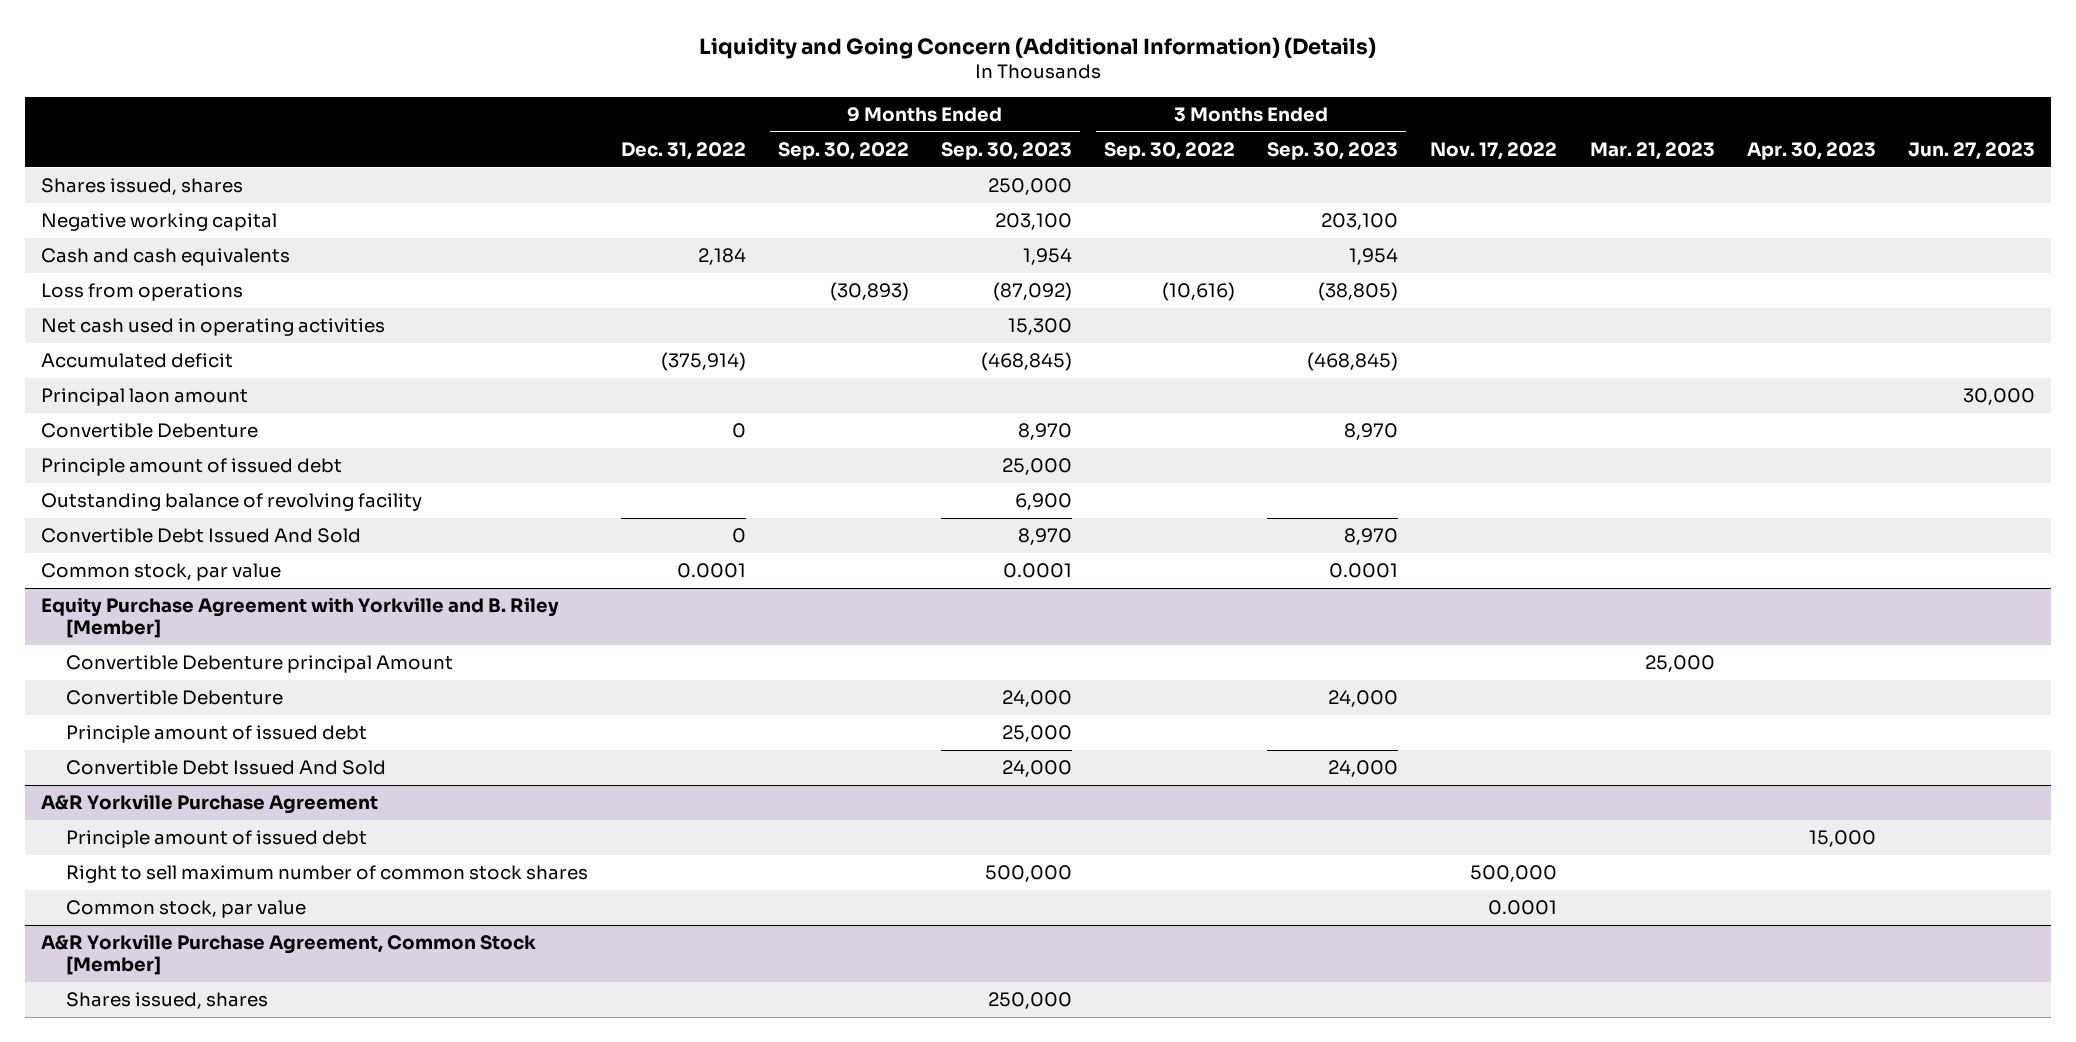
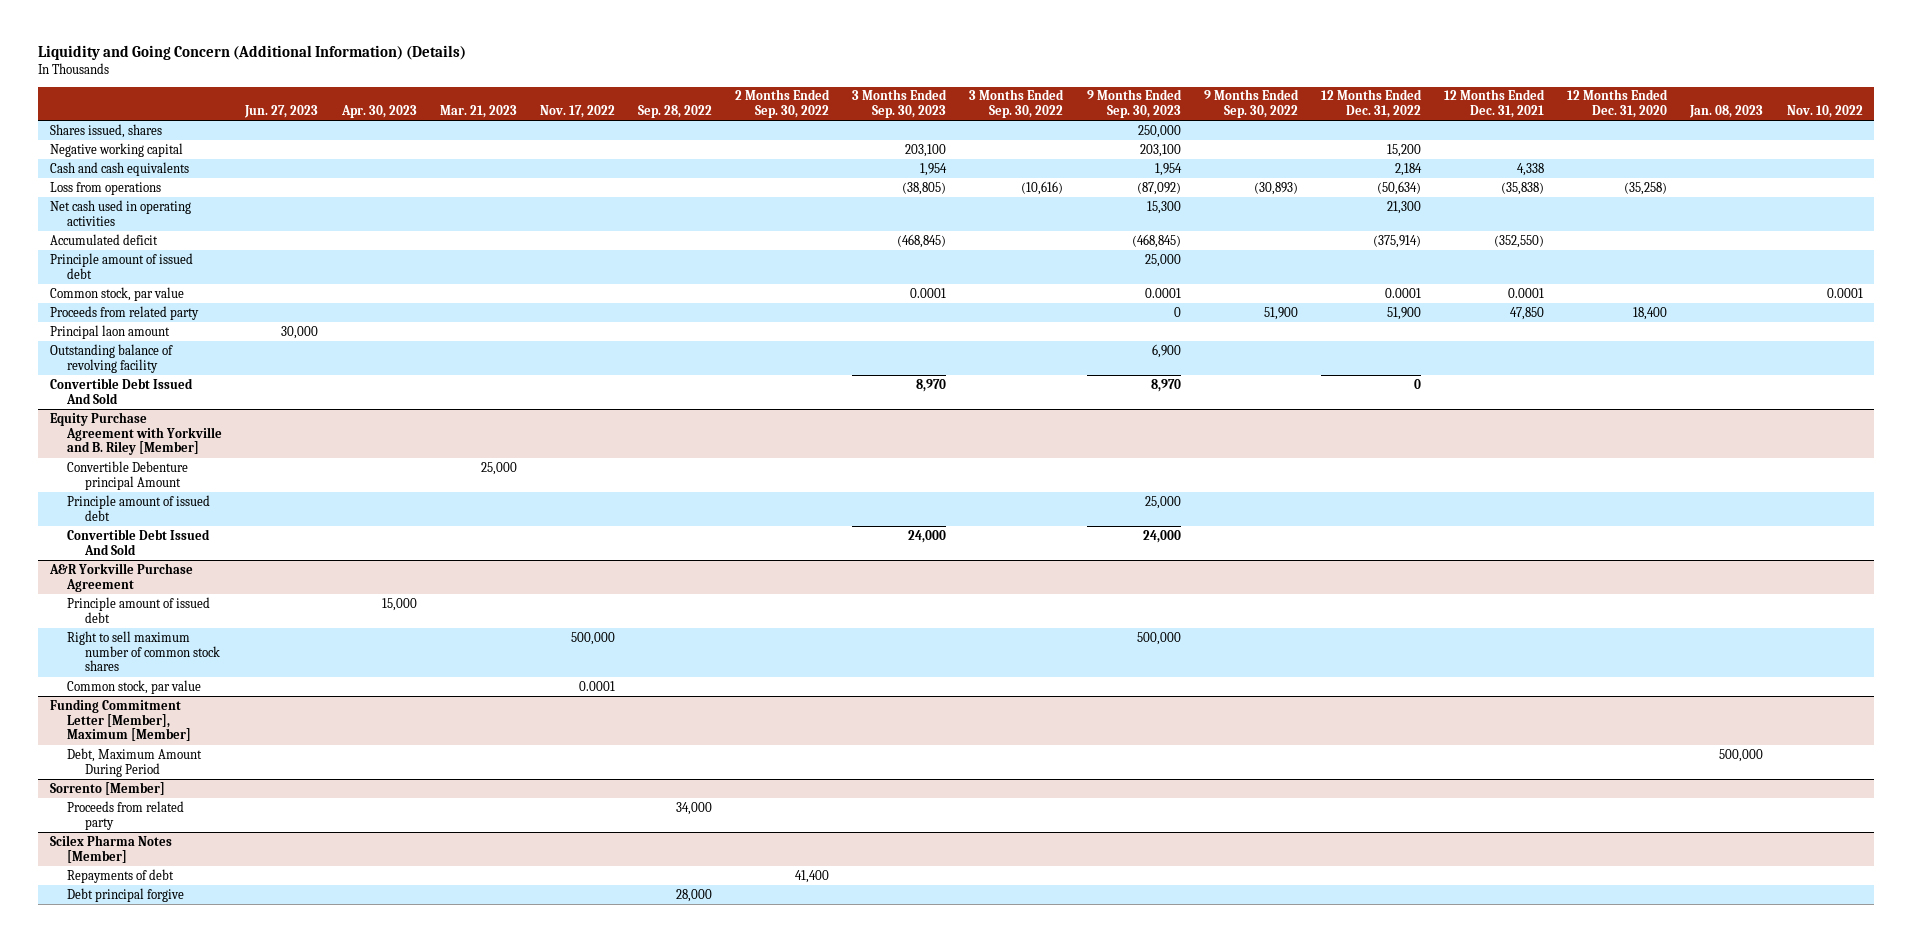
[620,142,746,161] Dec. 31, 2022 -> none
none -> [637,105,712,119] Sep. 28, 2022
none -> [735,89,831,119] 2 Months Ended Sep. 30, 2022
none -> [1320,89,1422,119] 12 Months Ended Dec. 31, 2022
none -> [1444,89,1546,119] 12 Months Ended Dec. 31, 2021
none -> [1567,89,1669,119] 12 Months Ended Dec. 31, 2020
none -> [1689,105,1764,119] Jan. 08, 2023
none -> [1786,105,1863,119] Nov. 10, 2022
[41,423,259,439] Convertible Debenture -> none
[41,563,282,582] Common stock, par value -> [49,286,184,301] Common stock, par value
none -> [49,305,199,320] Proceeds from related party
[41,388,249,407] Principal laon amount -> [49,324,170,339] Principal laon amount
[66,690,284,706] Convertible Debenture -> none
[41,934,537,975] A&R Yorkville Purchase Agreement, Common Stock [Member] -> none
[66,992,269,1010] Shares issued, shares -> none
none -> [49,698,192,742] Funding Commitment Letter [Member], Maximum [Member]
none -> [67,747,203,777] Debt, Maximum Amount During Period
none -> [49,781,165,795] Sorrento [Member]
none -> [67,800,185,830] Proceeds from related party
none -> [49,834,172,863] Scilex Pharma Notes [Member]
none -> [67,868,175,883] Repayments of debt
none -> [67,887,185,902] Debt principal forgive

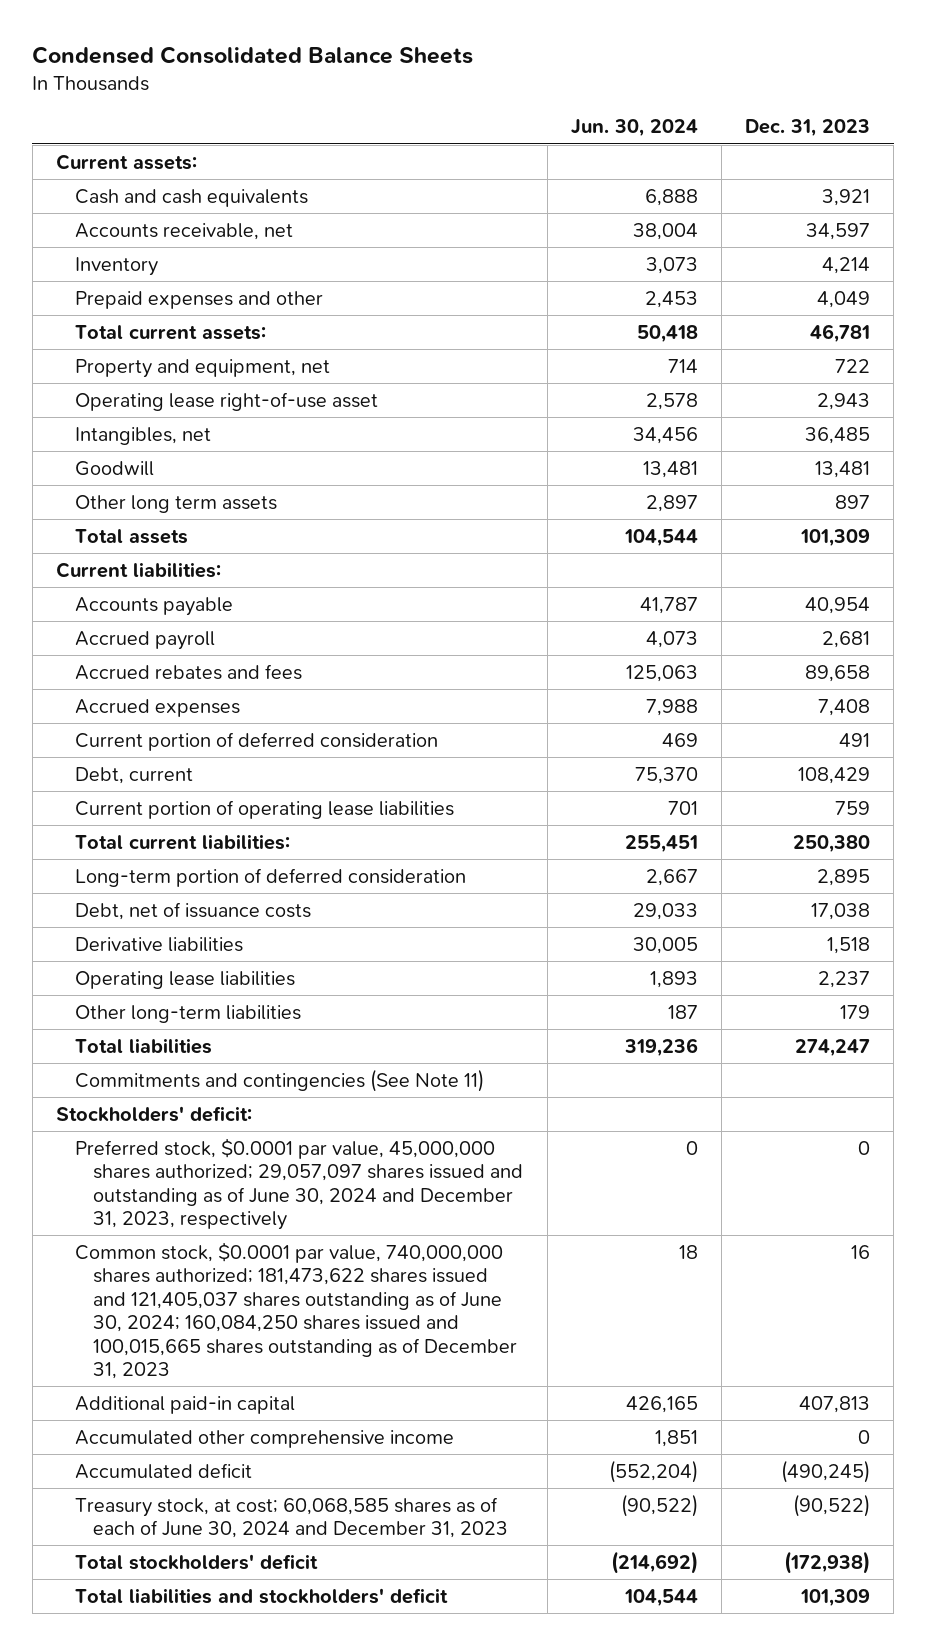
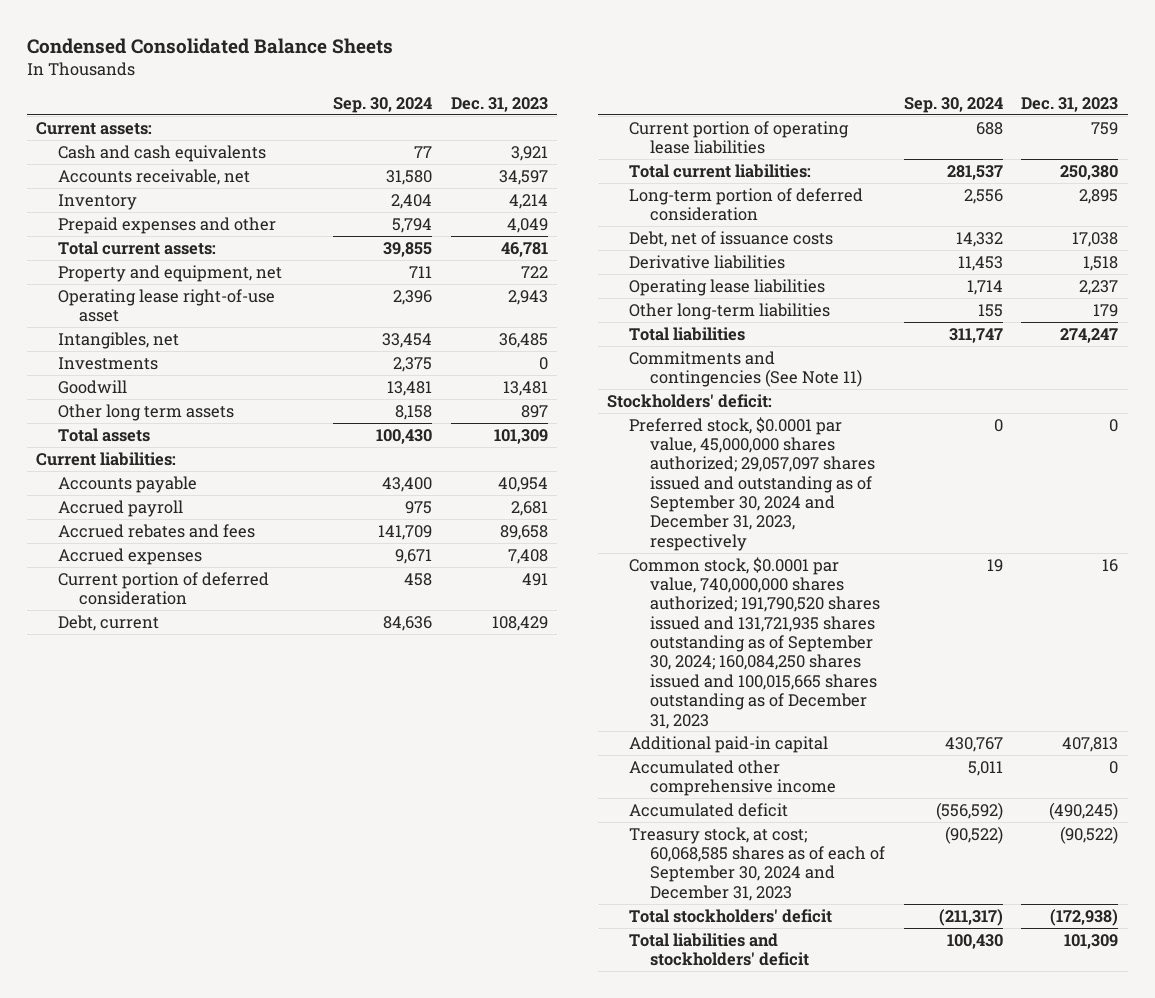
[570,119,698,138] Jun. 30, 2024 -> none
none -> [332,96,432,113] Sep. 30, 2024
none -> [57,356,158,370] Investments
[74,1137,524,1231] Preferred stock, $0.0001 par value, 45,000,000 shares authorized; 29,057,097 shares issued and outstanding as of June 30, 2024 and December 31, 2023, respectively -> [628,416,876,551] Preferred stock, $0.0001 par value, 45,000,000 shares authorized; 29,057,097 shares issued and outstanding as of September 30, 2024 and December 31, 2023, respectively
[74,1241,518,1380] Common stock, $0.0001 par value, 740,000,000 shares authorized; 181,473,622 shares issued and 121,405,037 shares outstanding as of June 30, 2024; 160,084,250 shares issued and 100,015,665 shares outstanding as of December 31, 2023 -> [628,556,881,729] Common stock, $0.0001 par value, 740,000,000 shares authorized; 191,790,520 shares issued and 131,721,935 shares outstanding as of September 30, 2024; 160,084,250 shares issued and 100,015,665 shares outstanding as of December 31, 2023
[74,1496,509,1539] Treasury stock, at cost; 60,068,585 shares as of each of June 30, 2024 and December 31, 2023 -> [628,826,886,901] Treasury stock, at cost; 60,068,585 shares as of each of September 30, 2024 and December 31, 2023

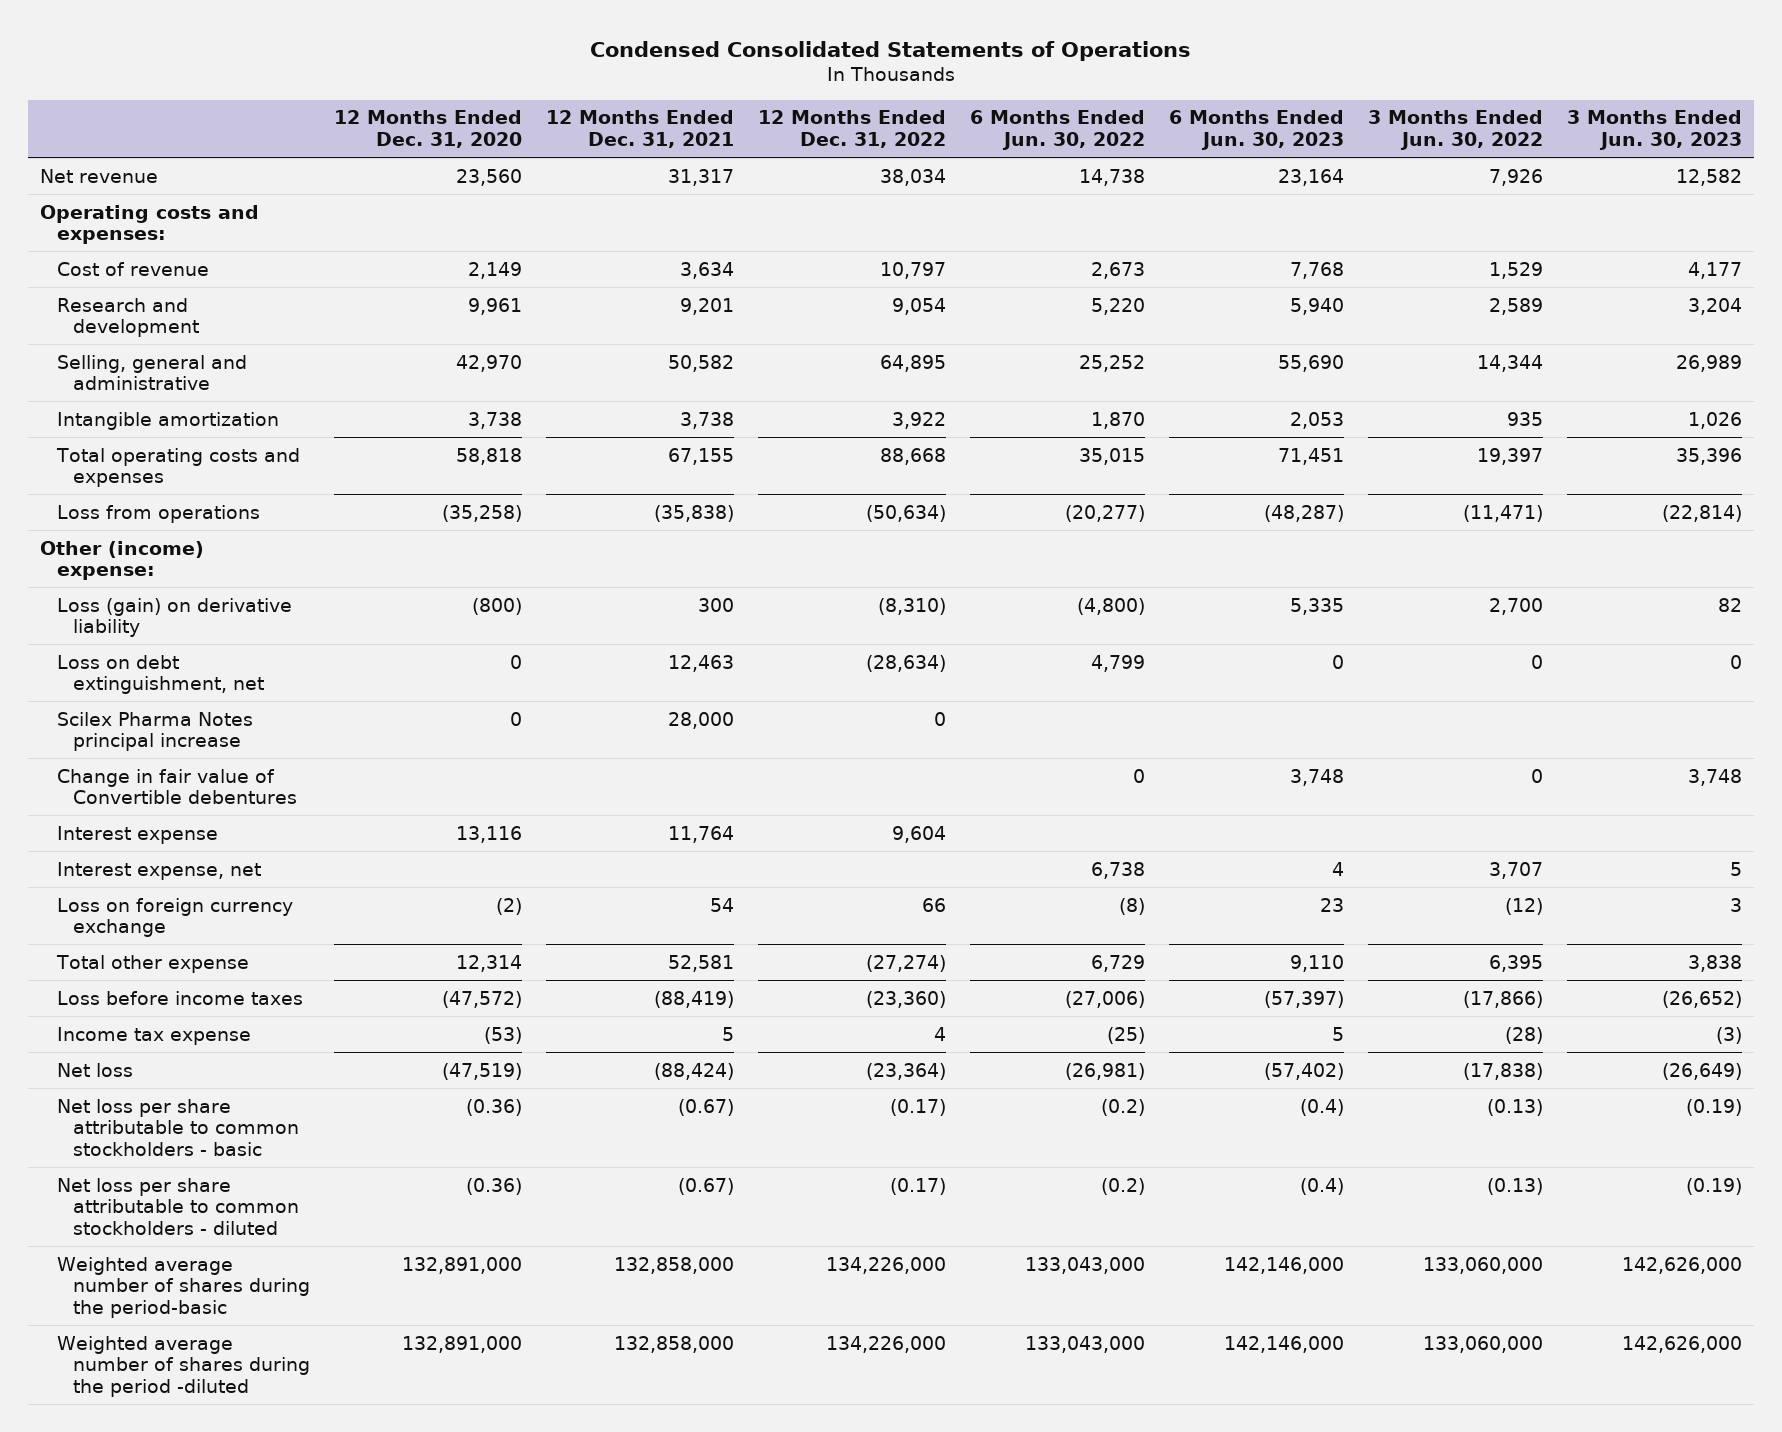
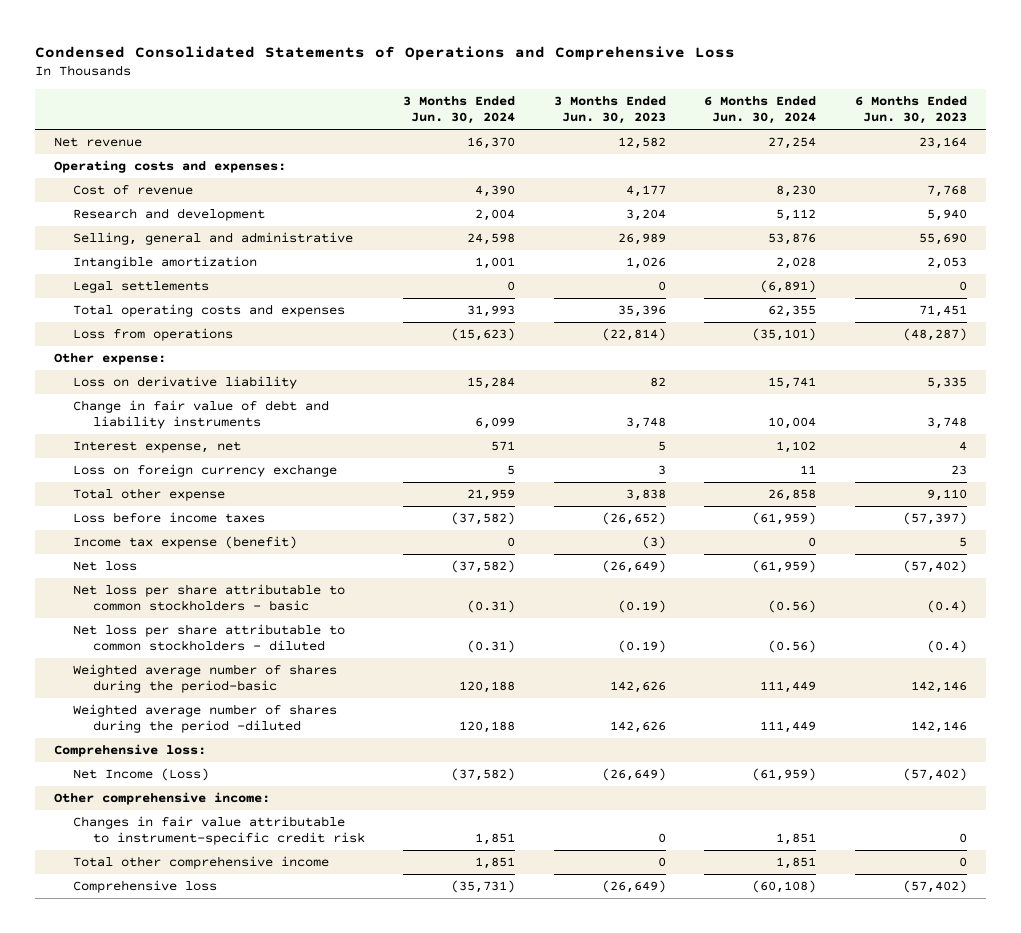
[589,40,1191,61] Condensed Consolidated Statements of Operations -> [35,45,736,61] Condensed Consolidated Statements of Operations and Comprehensive Loss
[334,110,523,149] 12 Months Ended Dec. 31, 2020 -> none
[546,110,735,149] 12 Months Ended Dec. 31, 2021 -> none
[758,110,947,149] 12 Months Ended Dec. 31, 2022 -> none
[970,110,1146,151] 6 Months Ended Jun. 30, 2022 -> none
[1367,110,1543,151] 3 Months Ended Jun. 30, 2022 -> none
none -> [403,96,516,125] 3 Months Ended Jun. 30, 2024
none -> [704,96,817,125] 6 Months Ended Jun. 30, 2024
none -> [73,281,210,294] Legal settlements
[56,654,265,695] Loss on debt extinguishment, net -> none
[56,711,253,752] Scilex Pharma Notes principal increase -> none
[56,825,218,844] Interest expense -> none
[40,540,205,581] Other (income) expense: -> [54,353,167,366] Other expense:
[56,597,292,638] Loss (gain) on derivative liability -> [73,376,298,390] Loss on derivative liability
[56,768,298,805] Change in fair value of Convertible debentures -> [73,400,330,430] Change in fair value of debt and liability instruments
[56,1026,251,1045] Income tax expense -> [73,536,298,550] Income tax expense (benefit)
[1223,1256,1344,1274] 142,146,000 -> [910,681,967,694] 142,146
[1621,1256,1742,1274] 142,626,000 -> [609,681,666,694] 142,626
[1223,1335,1344,1353] 142,146,000 -> [910,721,967,734] 142,146
[1621,1335,1742,1353] 142,626,000 -> [609,721,666,734] 142,626
none -> [54,744,207,758] Comprehensive loss:
none -> [73,768,210,782] Net Income (Loss)
none -> [54,792,271,806] Other comprehensive income:
none -> [73,816,365,846] Changes in fair value attributable to instrument-specific credit risk
none -> [73,856,330,870] Total other comprehensive income
none -> [73,880,218,894] Comprehensive loss

